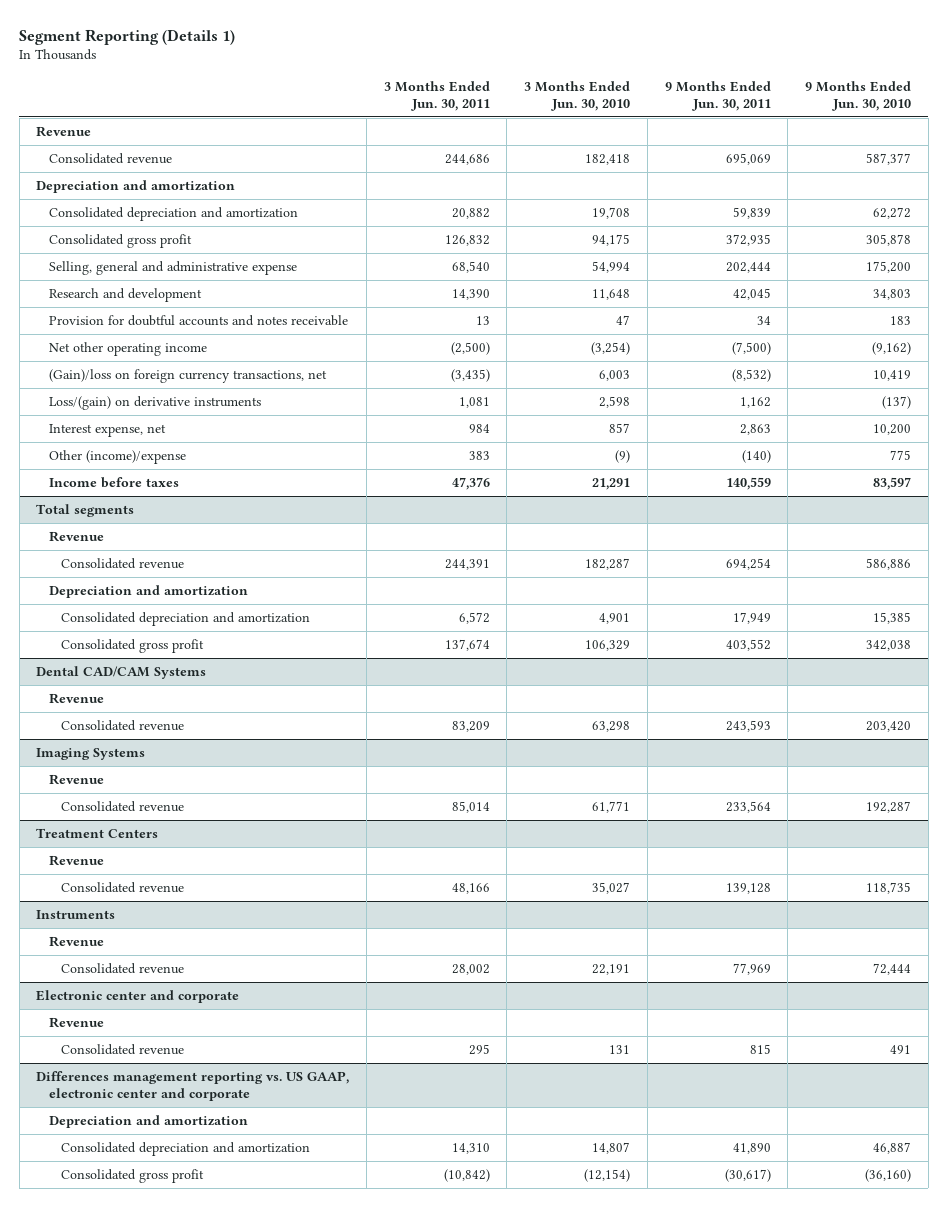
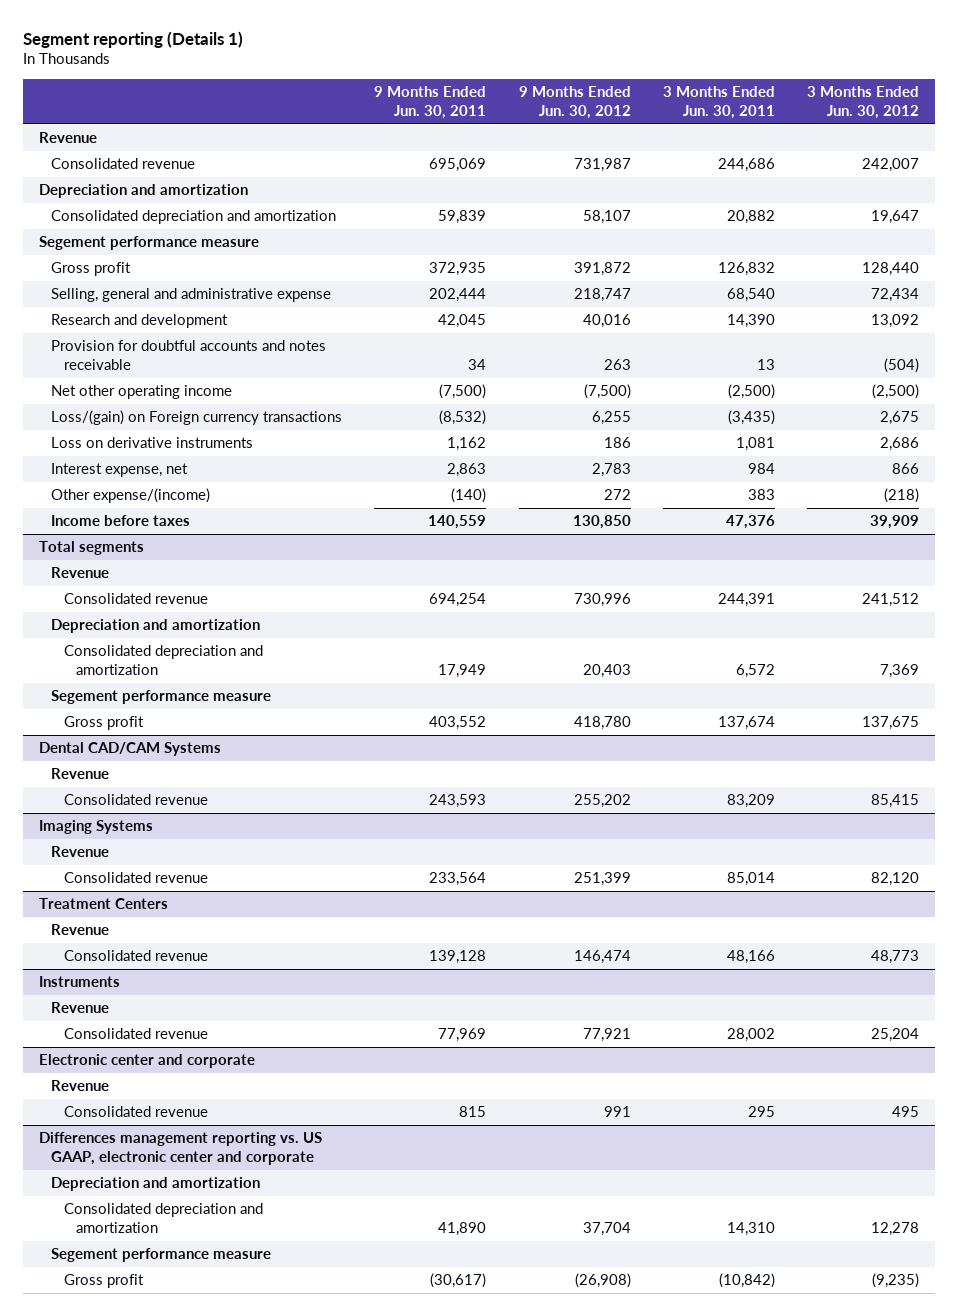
[19,28,236,45] Segment Reporting (Details 1) -> [22,30,243,48] Segment reporting (Details 1)
[524,81,631,111] 3 Months Ended Jun. 30, 2010 -> none
[805,81,912,111] 9 Months Ended Jun. 30, 2010 -> none
none -> [518,85,631,119] 9 Months Ended Jun. 30, 2012
none -> [807,85,920,119] 3 Months Ended Jun. 30, 2012
none -> [38,236,259,251] Segement performance measure
[48,233,192,248] Consolidated gross profit -> [51,262,132,277] Gross profit
[48,368,327,383] (Gain)/loss on foreign currency transactions, net -> [51,410,343,426] Loss/(gain) on Foreign currency transactions
[48,395,261,410] Loss/(gain) on derivative instruments -> [51,437,254,449] Loss on derivative instruments
[48,449,186,464] Other (income)/expense -> [51,488,211,504] Other expense/(income)
none -> [51,690,272,705] Segement performance measure
[61,638,205,653] Consolidated gross profit -> [63,716,144,731] Gross profit
none -> [51,1248,272,1263] Segement performance measure
[61,1168,205,1183] Consolidated gross profit -> [63,1274,144,1289] Gross profit

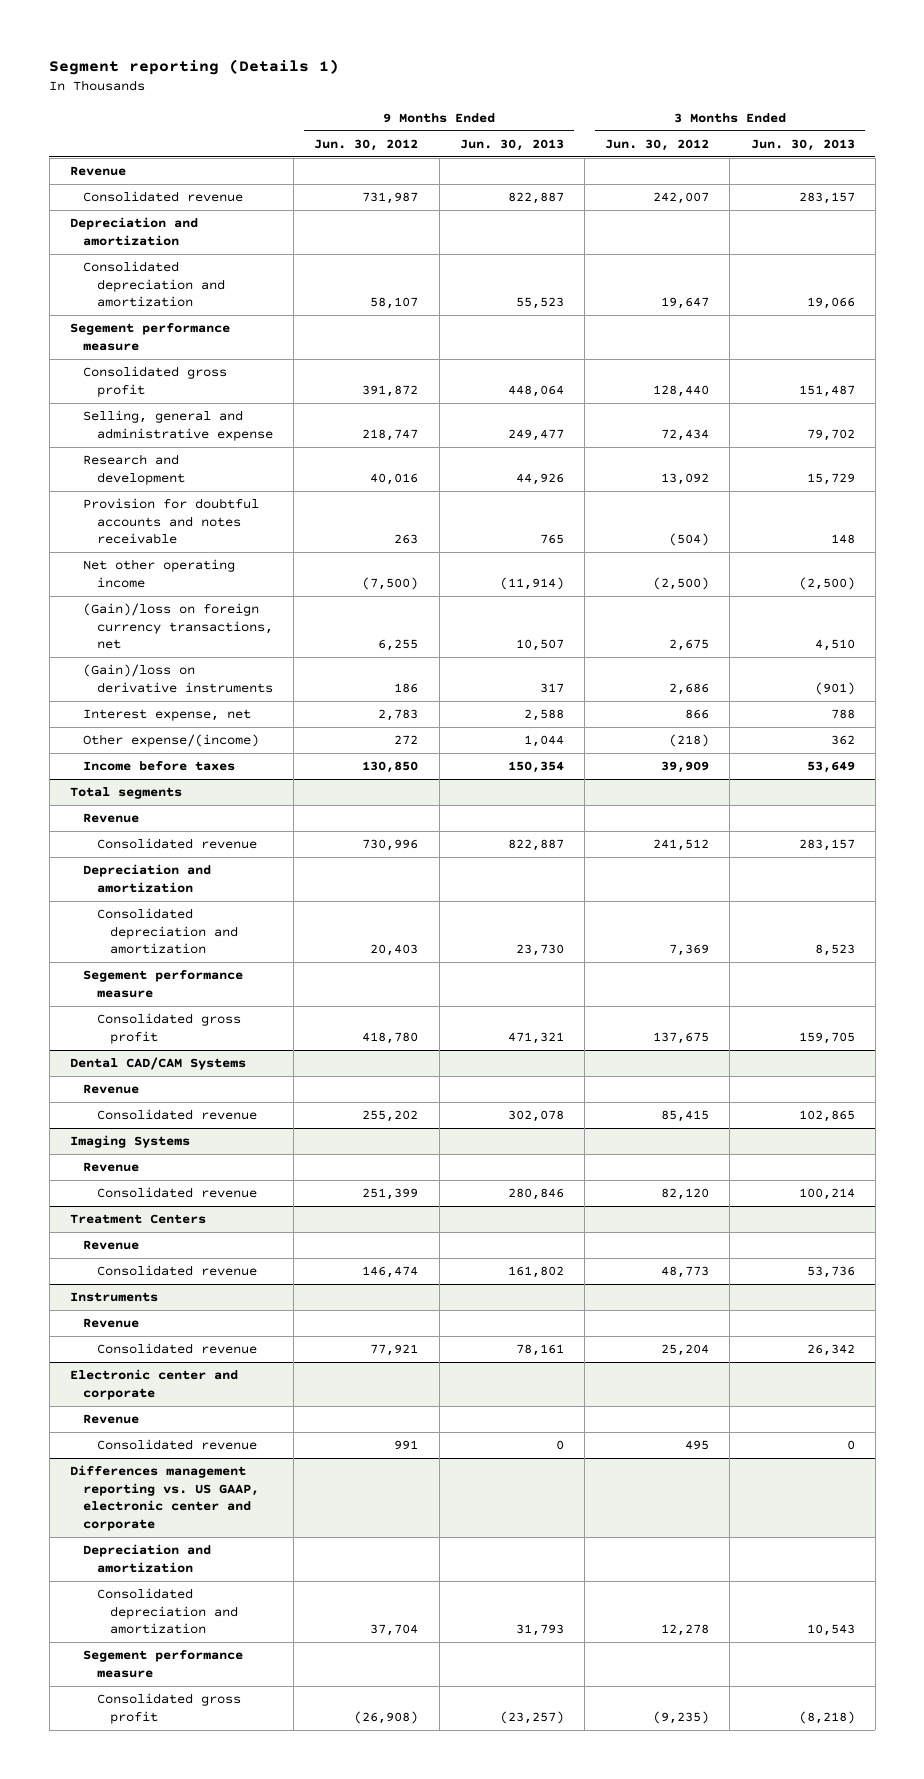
[374,85,487,119] 9 Months Ended Jun. 30, 2011 -> none
[662,85,775,119] 3 Months Ended Jun. 30, 2011 -> none
none -> [459,138,564,151] Jun. 30, 2013
none -> [750,138,855,151] Jun. 30, 2013
[51,262,132,277] Gross profit -> [83,366,228,397] Consolidated gross profit
[51,410,343,426] Loss/(gain) on Foreign currency transactions -> [83,603,273,650] (Gain)/loss on foreign currency transactions, net
[51,437,254,449] Loss on derivative instruments -> [83,664,273,693] (Gain)/loss on derivative instruments
[63,716,144,731] Gross profit -> [96,1013,241,1044] Consolidated gross profit
[63,1274,144,1289] Gross profit -> [96,1693,241,1724] Consolidated gross profit

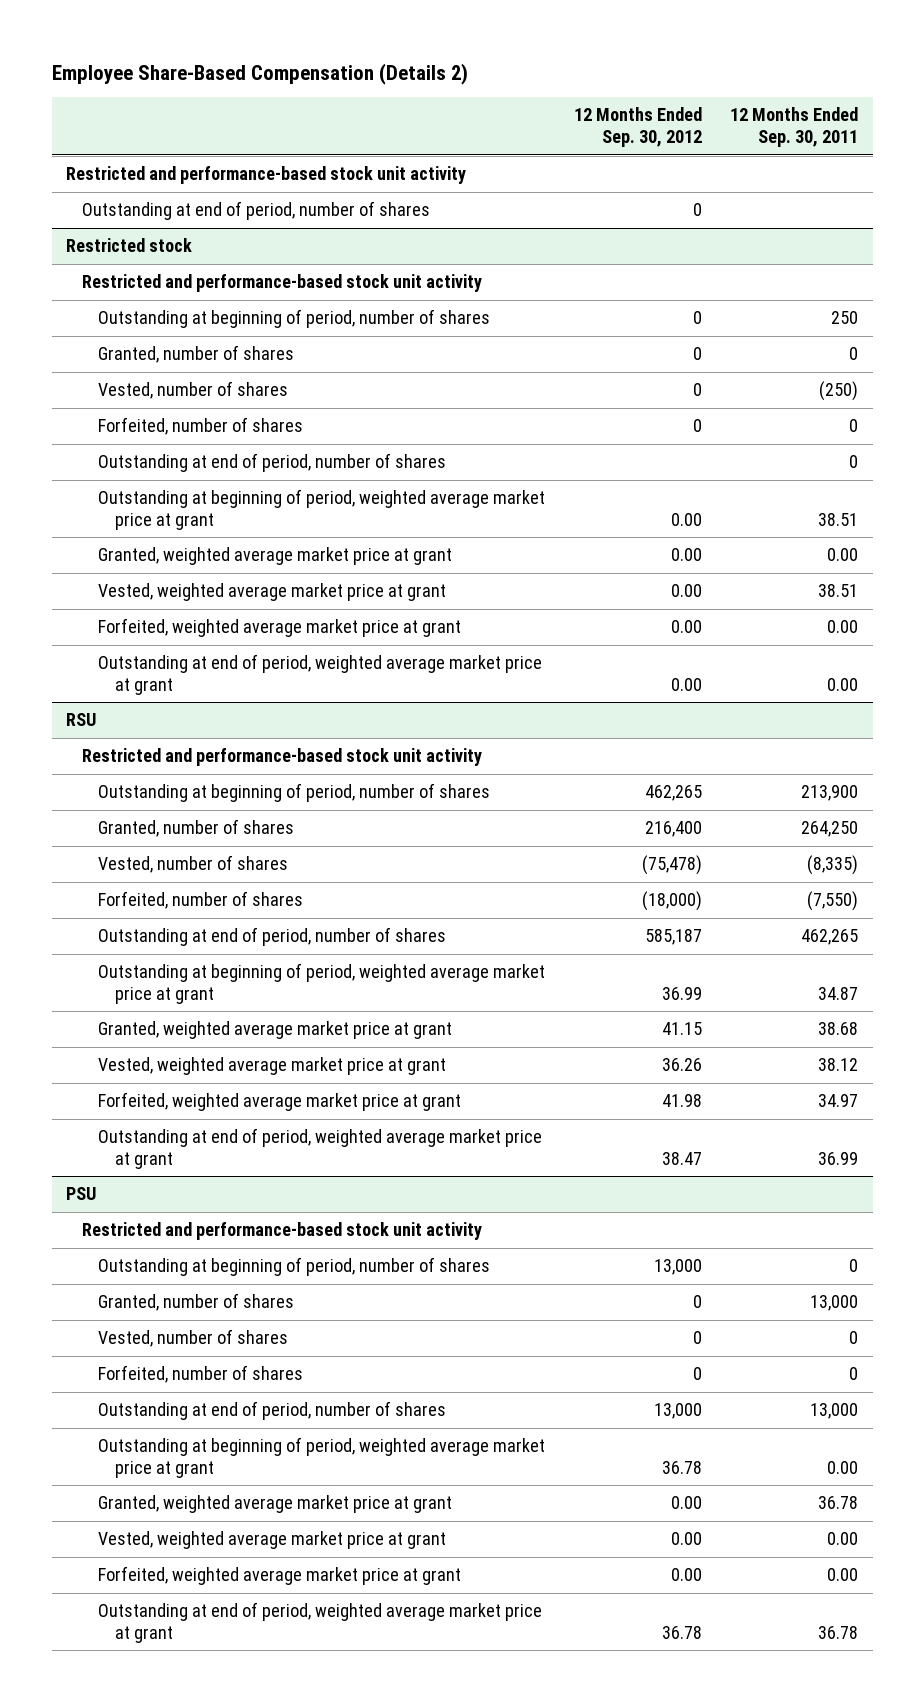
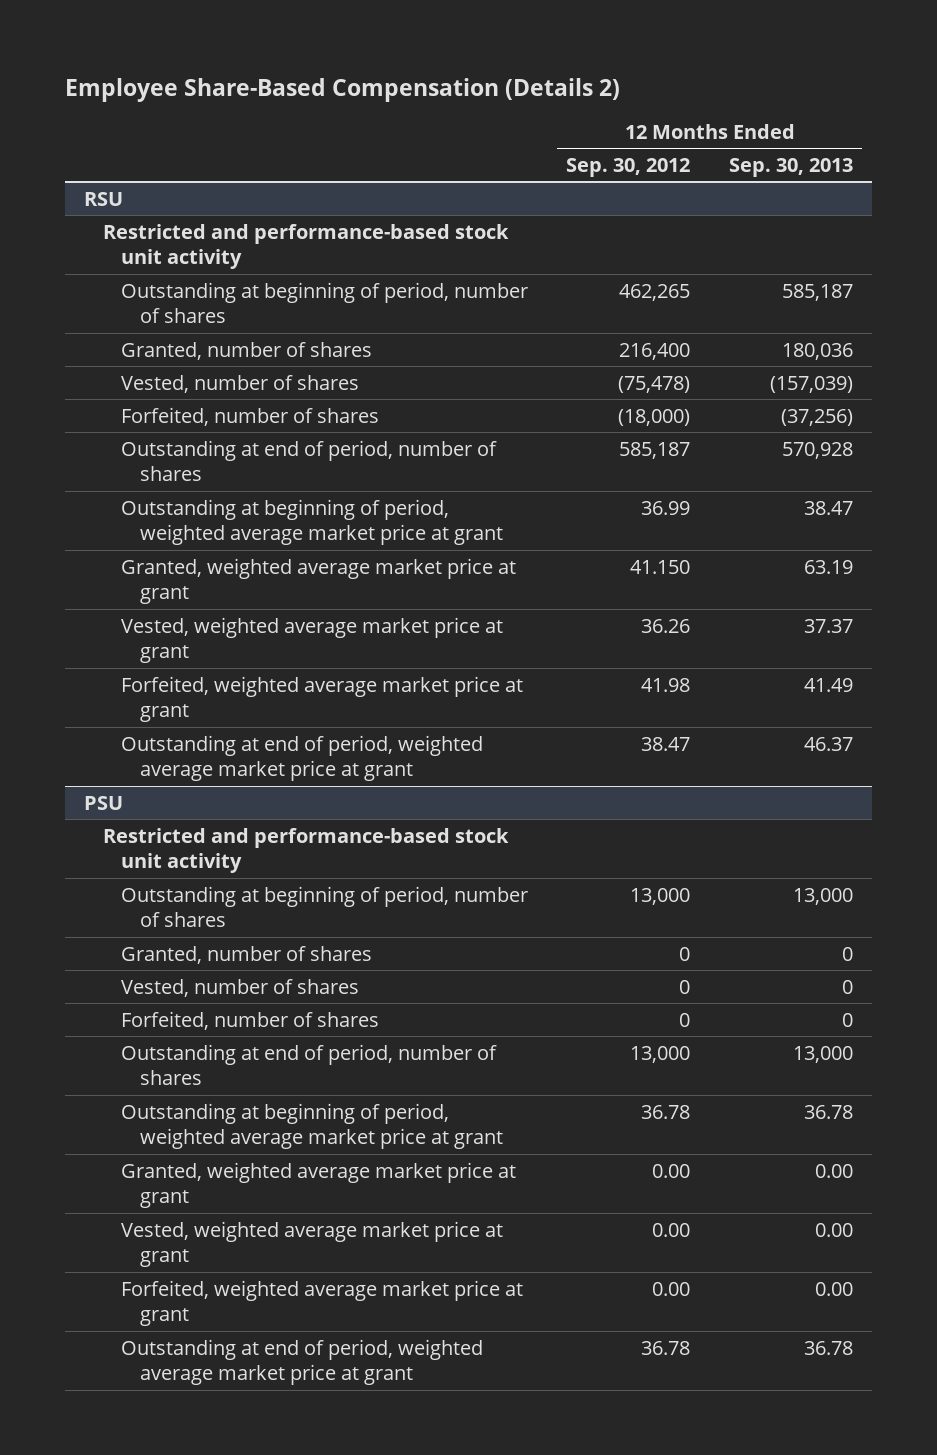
[730,107,859,148] 12 Months Ended Sep. 30, 2011 -> none
none -> [728,157,853,177] Sep. 30, 2013
[66,166,467,185] Restricted and performance-based stock unit activity -> none
[82,201,431,221] Outstanding at end of period, number of shares -> none
[66,238,193,253] Restricted stock -> none
[82,274,483,293] Restricted and performance-based stock unit activity -> none
[98,309,491,329] Outstanding at beginning of period, number of shares -> none
[98,345,295,364] Granted, number of shares -> none
[98,381,289,400] Vested, number of shares -> none
[98,417,304,436] Forfeited, number of shares -> none
[98,453,447,473] Outstanding at end of period, number of shares -> none
[98,489,546,530] Outstanding at beginning of period, weighted average market price at grant -> none
[98,547,453,566] Granted, weighted average market price at grant -> none
[98,583,447,602] Vested, weighted average market price at grant -> none
[98,618,462,638] Forfeited, weighted average market price at grant -> none
[98,654,543,695] Outstanding at end of period, weighted average market price at grant -> none
[661,1022,702,1036] 41.15 -> [630,559,691,574] 41.150

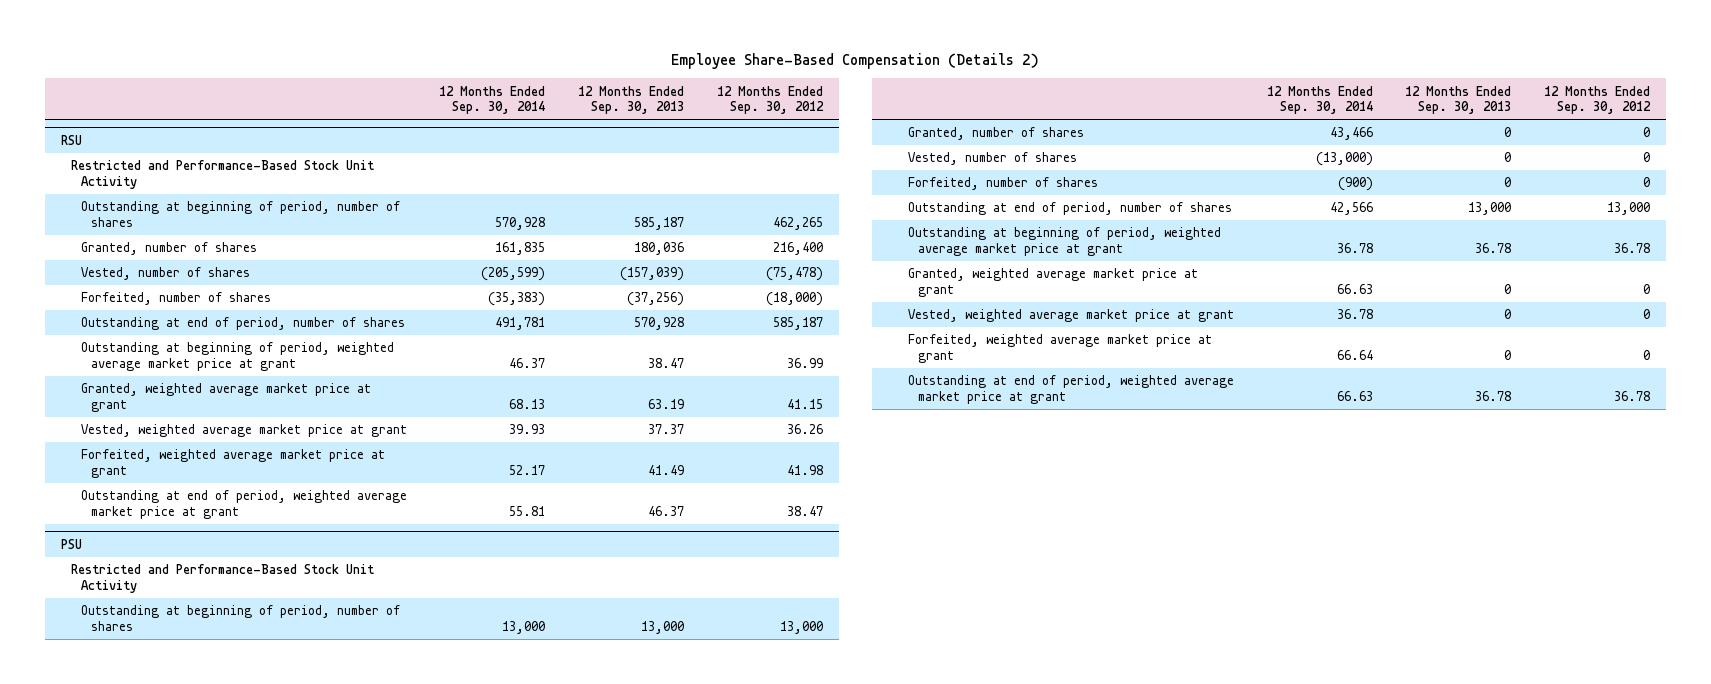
none -> [439,85,546,114] 12 Months Ended Sep. 30, 2014
[102,223,509,270] Restricted and performance-based stock unit activity -> [70,160,374,189] Restricted and Performance-Based Stock Unit Activity
[630,559,691,574] 41.150 -> [786,398,823,409] 41.15
[102,827,509,874] Restricted and performance-based stock unit activity -> [70,564,374,593] Restricted and Performance-Based Stock Unit Activity
[652,1163,691,1178] 0.00 -> [1642,283,1650,294] 0
[814,1163,853,1178] 0.00 -> [1504,283,1512,294] 0
[652,1222,691,1237] 0.00 -> [1642,309,1650,320] 0
[814,1222,853,1237] 0.00 -> [1504,309,1512,320] 0
[652,1281,691,1296] 0.00 -> [1642,349,1650,360] 0
[814,1281,853,1296] 0.00 -> [1504,349,1512,360] 0

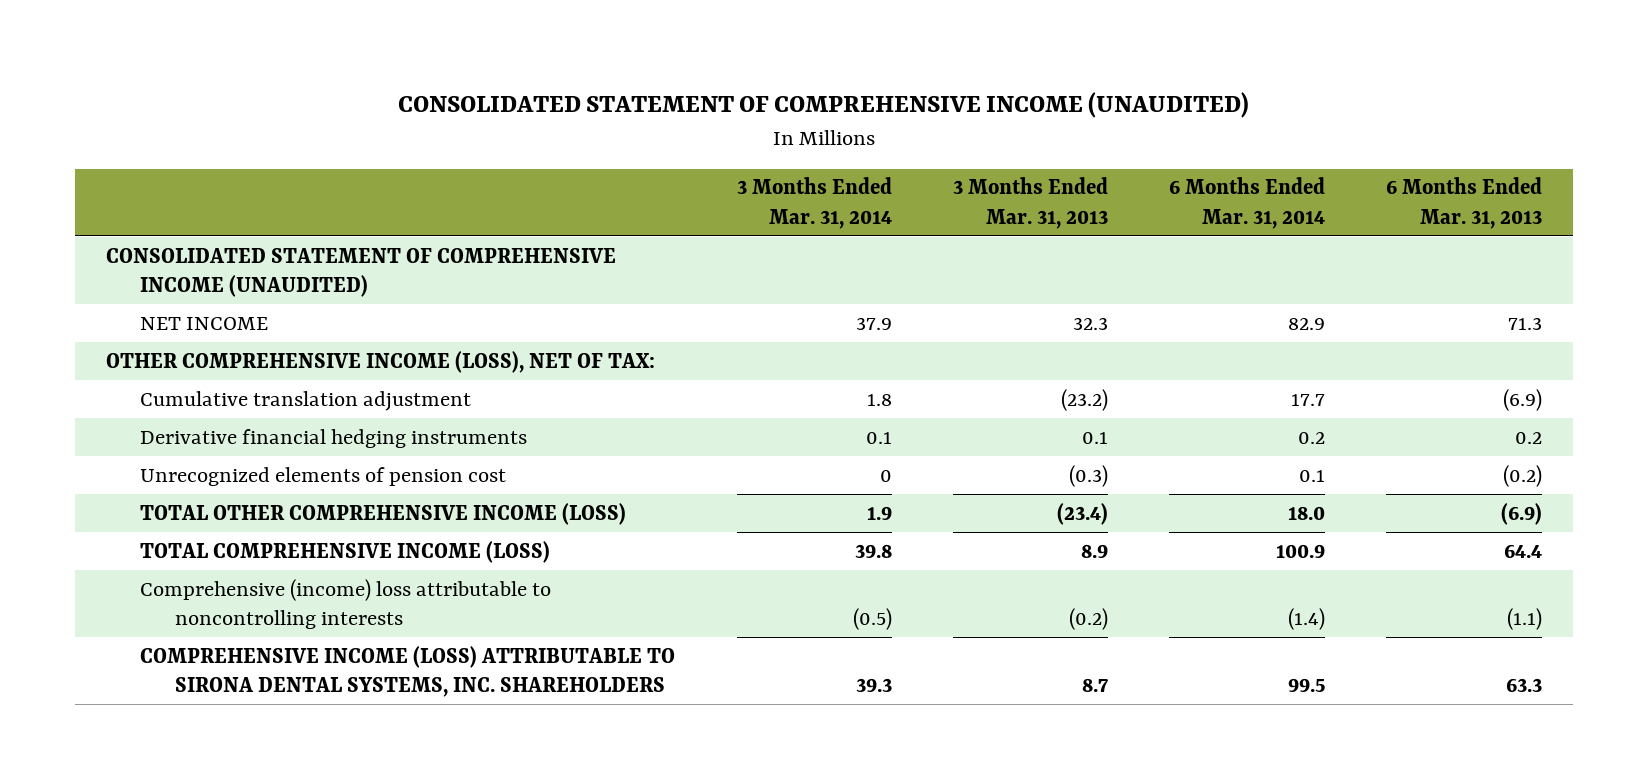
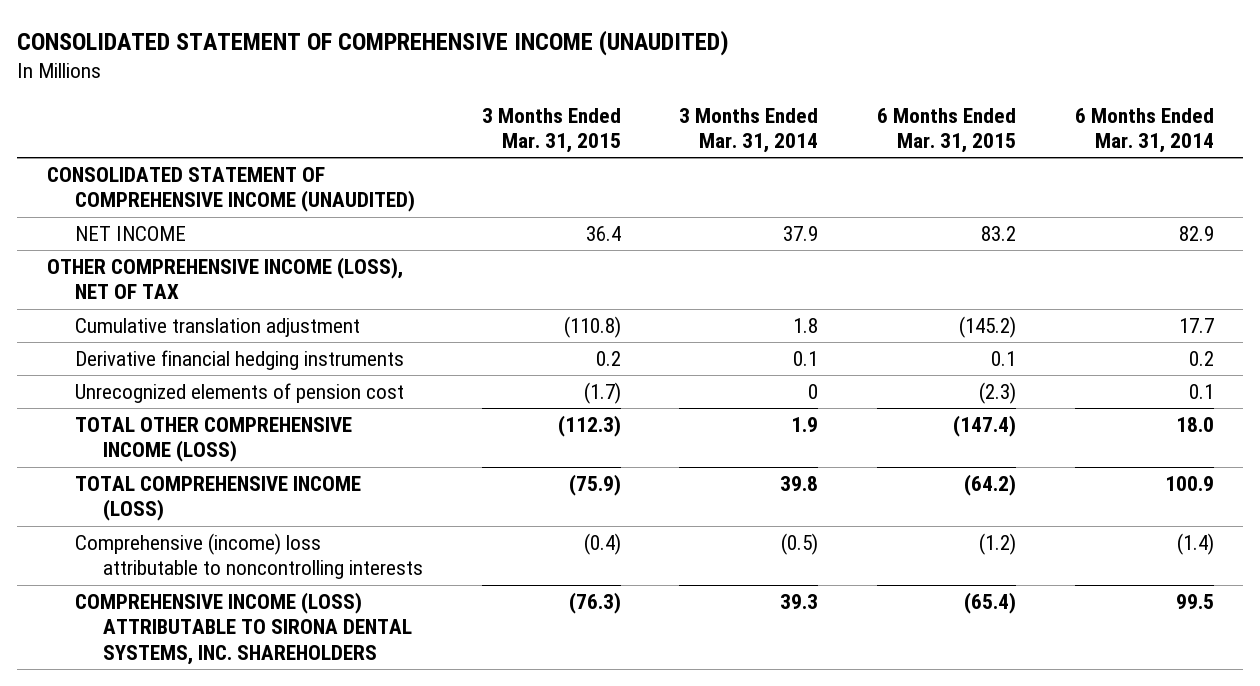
[952,177,1108,229] 3 Months Ended Mar. 31, 2013 -> none
[1386,177,1543,229] 6 Months Ended Mar. 31, 2013 -> none
none -> [481,107,621,154] 3 Months Ended Mar. 31, 2015
none -> [877,107,1017,154] 6 Months Ended Mar. 31, 2015
[105,350,655,373] OTHER COMPREHENSIVE INCOME (LOSS), NET OF TAX: -> [46,256,403,300] OTHER COMPREHENSIVE INCOME (LOSS), NET OF TAX

